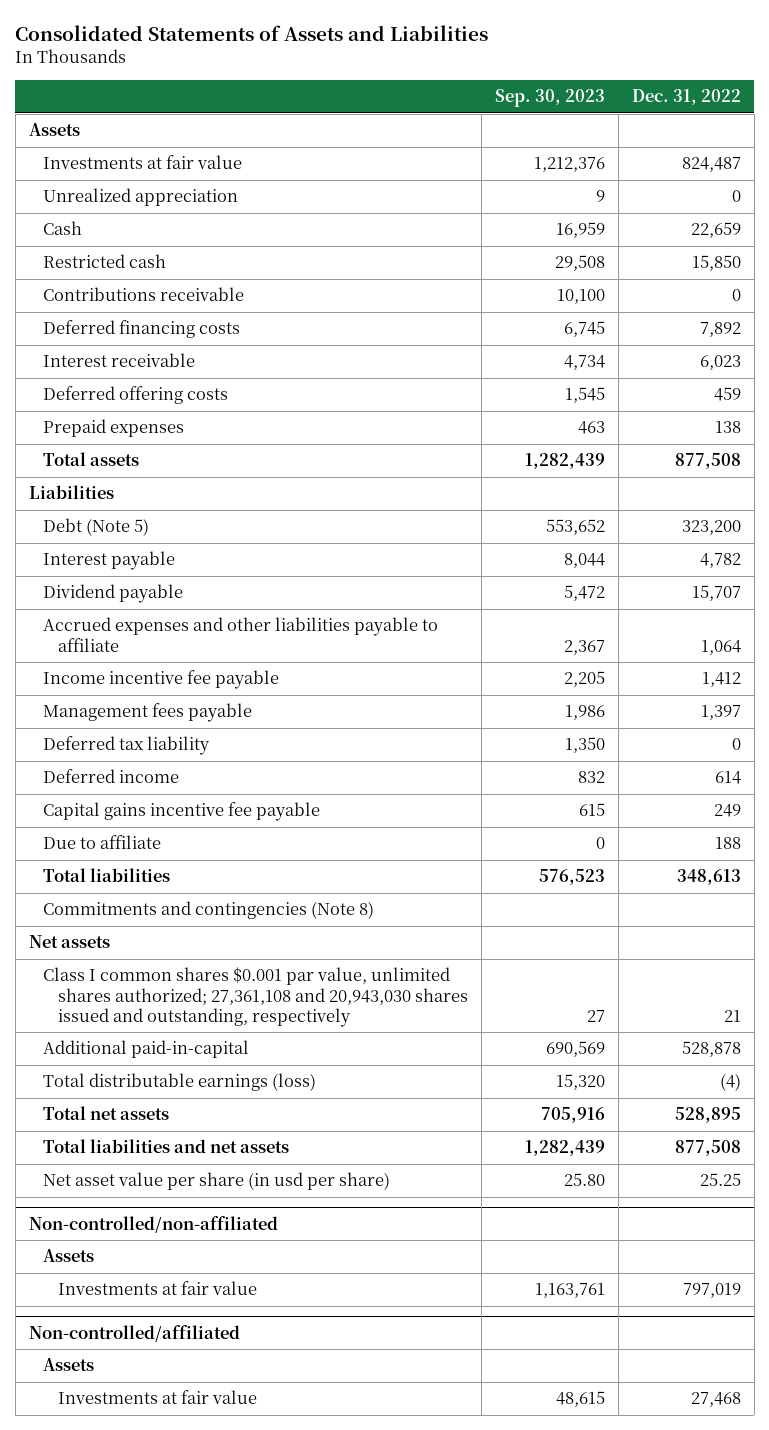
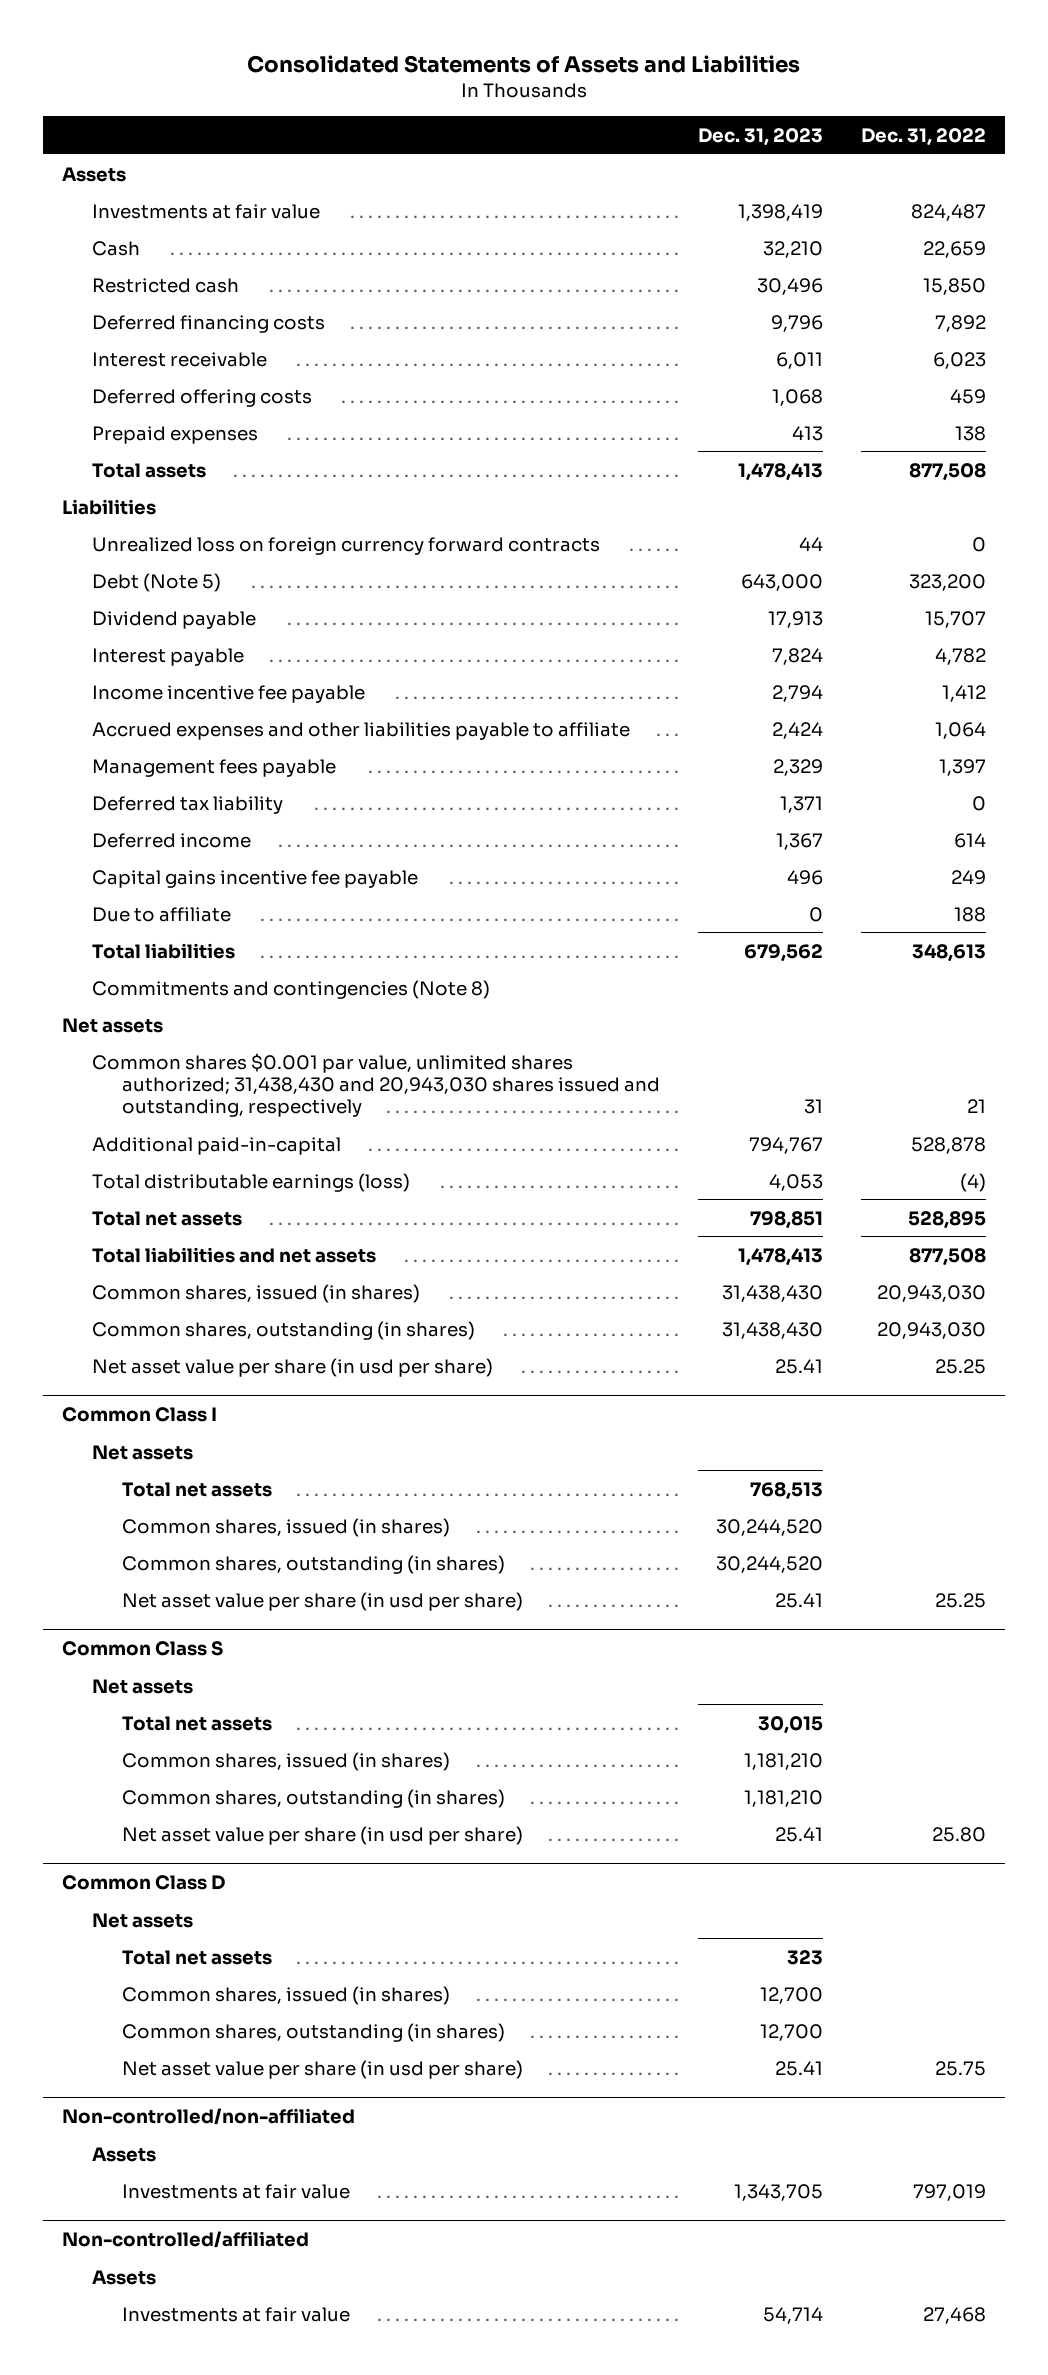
[494,89,605,108] Sep. 30, 2023 -> none
none -> [697,127,823,146] Dec. 31, 2023
[43,188,239,207] Unrealized appreciation -> none
[43,287,245,302] Contributions receivable -> none
none -> [91,536,600,555] Unrealized loss on foreign currency forward contracts
[43,551,176,571] Interest payable -> [91,647,244,666] Interest payable
[43,617,439,652] Accrued expenses and other liabilities payable to affiliate -> [91,721,630,740] Accrued expenses and other liabilities payable to affiliate
[43,967,468,1028] Class I common shares $0.001 par value, unlimited shares authorized; 27,361,108 and 20,943,030 shares issued and outstanding, respectively -> [91,1052,660,1118] Common shares $0.001 par value, unlimited shares authorized; 31,438,430 and 20,943,030 shares issued and outstanding, respectively
none -> [91,1283,420,1303] Common shares, issued (in shares)
none -> [91,1320,475,1340] Common shares, outstanding (in shares)
none -> [62,1406,218,1422] Common Class I
none -> [91,1444,193,1460] Net assets
none -> [121,1481,272,1497] Total net assets
none -> [121,1517,450,1537] Common shares, issued (in shares)
none -> [121,1554,505,1574] Common shares, outstanding (in shares)
none -> [121,1591,523,1611] Net asset value per share (in usd per share)
none -> [62,1640,224,1656] Common Class S
none -> [91,1678,193,1694] Net assets
none -> [121,1715,272,1731] Total net assets
none -> [121,1751,450,1771] Common shares, issued (in shares)
none -> [121,1788,505,1808] Common shares, outstanding (in shares)
none -> [121,1825,523,1845] Net asset value per share (in usd per share)
none -> [62,1874,226,1890] Common Class D
none -> [91,1912,193,1928] Net assets
none -> [121,1949,272,1965] Total net assets
none -> [121,1985,450,2005] Common shares, issued (in shares)
none -> [121,2022,505,2042] Common shares, outstanding (in shares)
none -> [121,2059,523,2079] Net asset value per share (in usd per share)

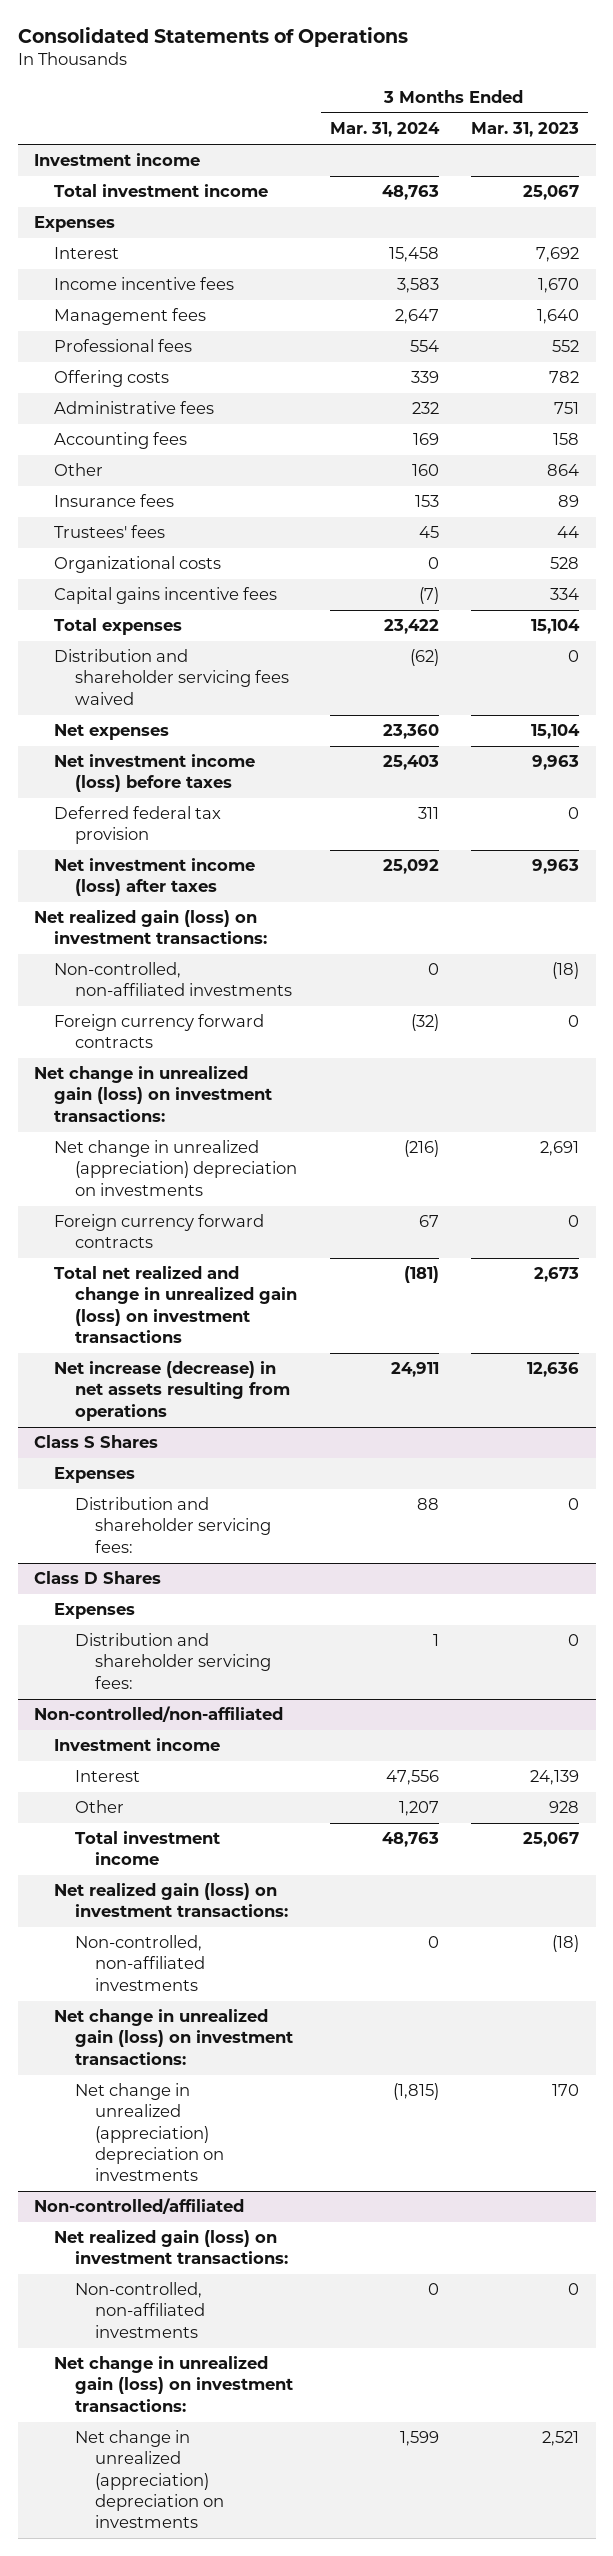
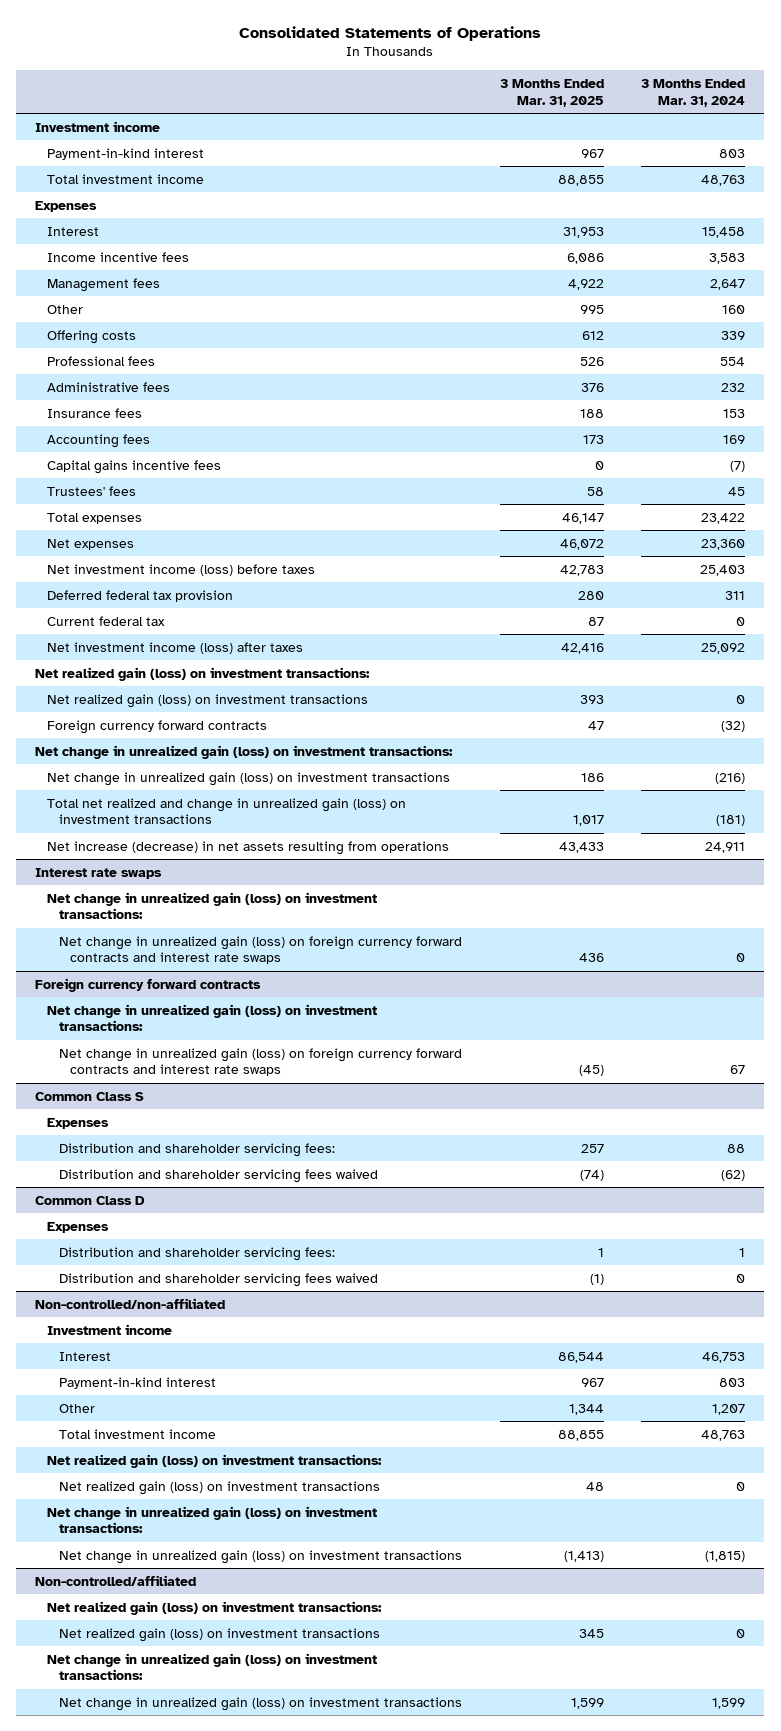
[471,122,580,138] Mar. 31, 2023 -> none
none -> [499,79,604,107] 3 Months Ended Mar. 31, 2025
none -> [46,147,204,160] Payment-in-kind interest
[54,463,104,477] Other -> [46,304,83,314] Other
[54,339,193,353] Professional fees -> [46,355,155,366] Professional fees
[54,556,222,574] Organizational costs -> none
[54,432,188,450] Accounting fees -> [46,433,150,448] Accounting fees
[54,525,166,539] Trustees' fees -> [46,485,136,496] Trustees' fees
[54,649,289,705] Distribution and shareholder servicing fees waived -> none
none -> [46,615,165,626] Current federal tax
[54,962,292,997] Non-controlled, non-affiliated investments -> [46,693,368,708] Net realized gain (loss) on investment transactions
[54,1214,265,1249] Foreign currency forward contracts -> none
[54,1140,297,1196] Net change in unrealized (appreciation) depreciation on investments -> [46,771,450,786] Net change in unrealized gain (loss) on investment transactions
none -> [35,867,163,879] Interest rate swaps
none -> [46,891,377,920] Net change in unrealized gain (loss) on investment transactions:
none -> [58,935,462,965] Net change in unrealized gain (loss) on foreign currency forward contracts and interest rate swaps
none -> [35,977,262,992] Foreign currency forward contracts
none -> [46,1003,377,1032] Net change in unrealized gain (loss) on investment transactions:
none -> [58,1047,462,1077] Net change in unrealized gain (loss) on foreign currency forward contracts and interest rate swaps
[33,1435,158,1449] Class S Shares -> [35,1091,145,1101] Common Class S
none -> [58,1168,378,1183] Distribution and shareholder servicing fees waived
[33,1571,161,1585] Class D Shares -> [35,1195,146,1205] Common Class D
none -> [58,1272,378,1287] Distribution and shareholder servicing fees waived
[385,1770,439,1786] 47,556 -> [702,1351,746,1363] 46,753
none -> [58,1376,216,1389] Payment-in-kind interest
[74,1935,206,1991] Non-controlled, non-affiliated investments -> [58,1480,380,1495] Net realized gain (loss) on investment transactions
[74,2083,225,2181] Net change in unrealized (appreciation) depreciation on investments -> [58,1549,462,1564] Net change in unrealized gain (loss) on investment transactions
[74,2282,206,2338] Non-controlled, non-affiliated investments -> [58,1627,380,1642] Net realized gain (loss) on investment transactions
[74,2430,225,2528] Net change in unrealized (appreciation) depreciation on investments -> [58,1696,462,1711] Net change in unrealized gain (loss) on investment transactions

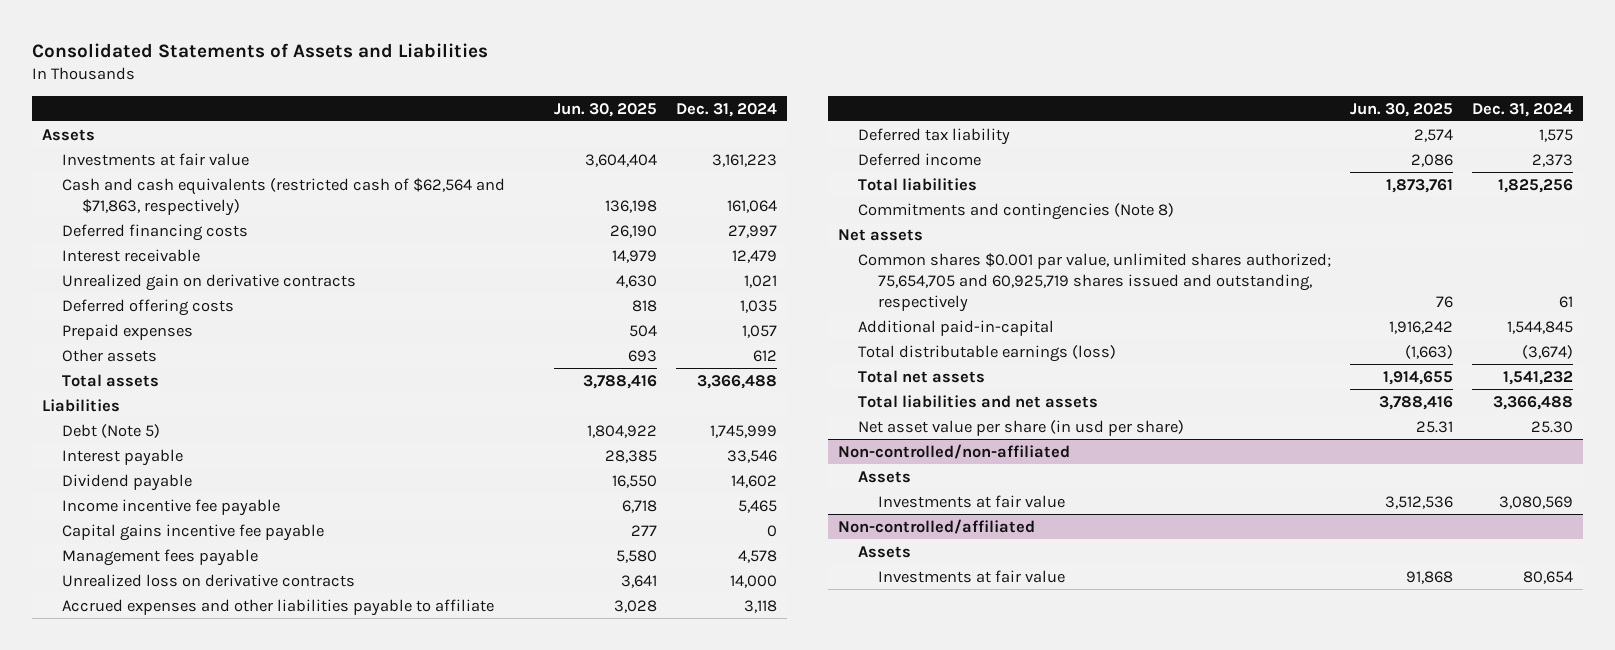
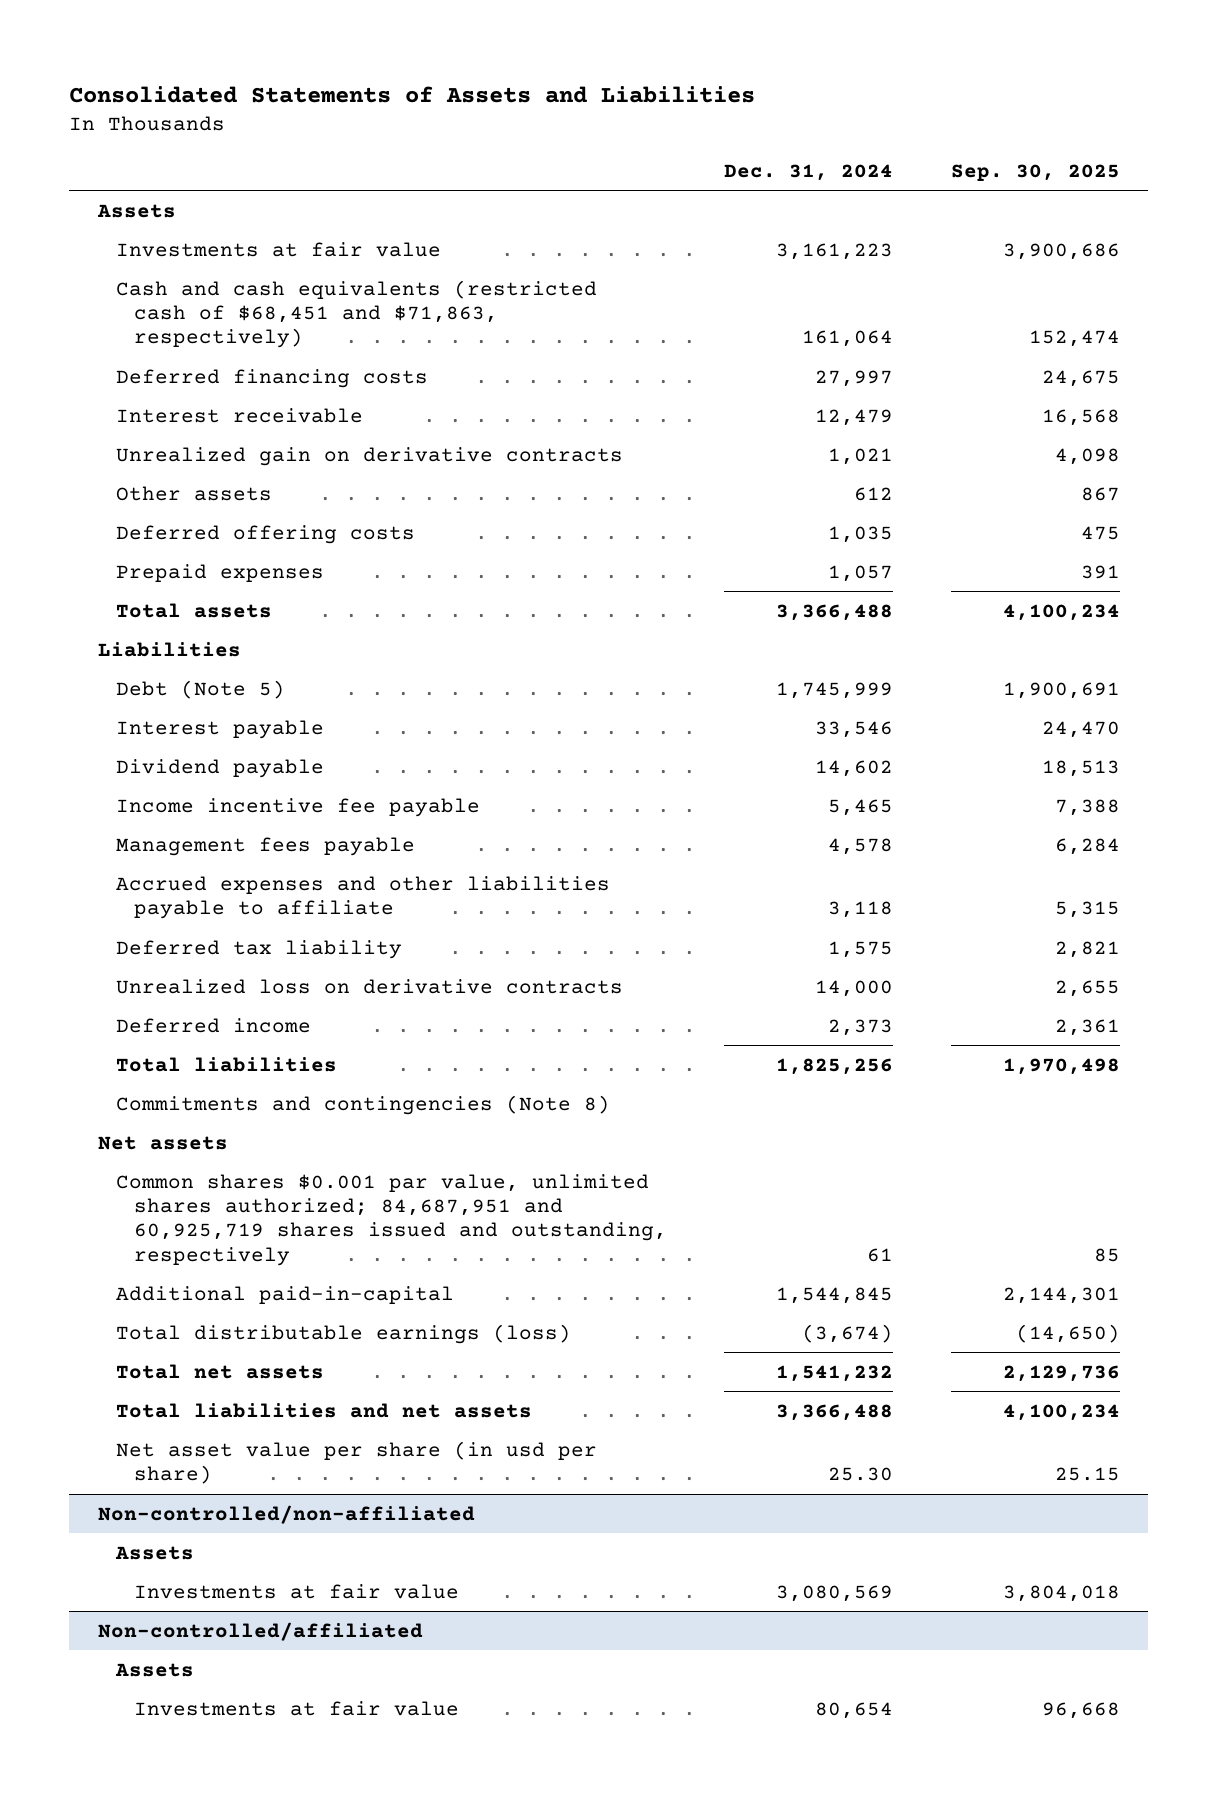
[554,102,658,117] Jun. 30, 2025 -> none
none -> [950,163,1120,181] Sep. 30, 2025
[61,177,505,216] Cash and cash equivalents (restricted cash of $62,564 and $71,863, respectively) -> [115,279,597,349] Cash and cash equivalents (restricted cash of $68,451 and $71,863, respectively)
[61,348,157,362] Other assets -> [115,485,272,501] Other assets
[61,523,324,541] Capital gains incentive fee payable -> none
[61,573,355,587] Unrealized loss on derivative contracts -> [115,978,623,994] Unrealized loss on derivative contracts
[857,252,1331,312] Common shares $0.001 par value, unlimited shares authorized; 75,654,705 and 60,925,719 shares issued and outstanding, respectively -> [115,1173,667,1266] Common shares $0.001 par value, unlimited shares authorized; 84,687,951 and 60,925,719 shares issued and outstanding, respectively

